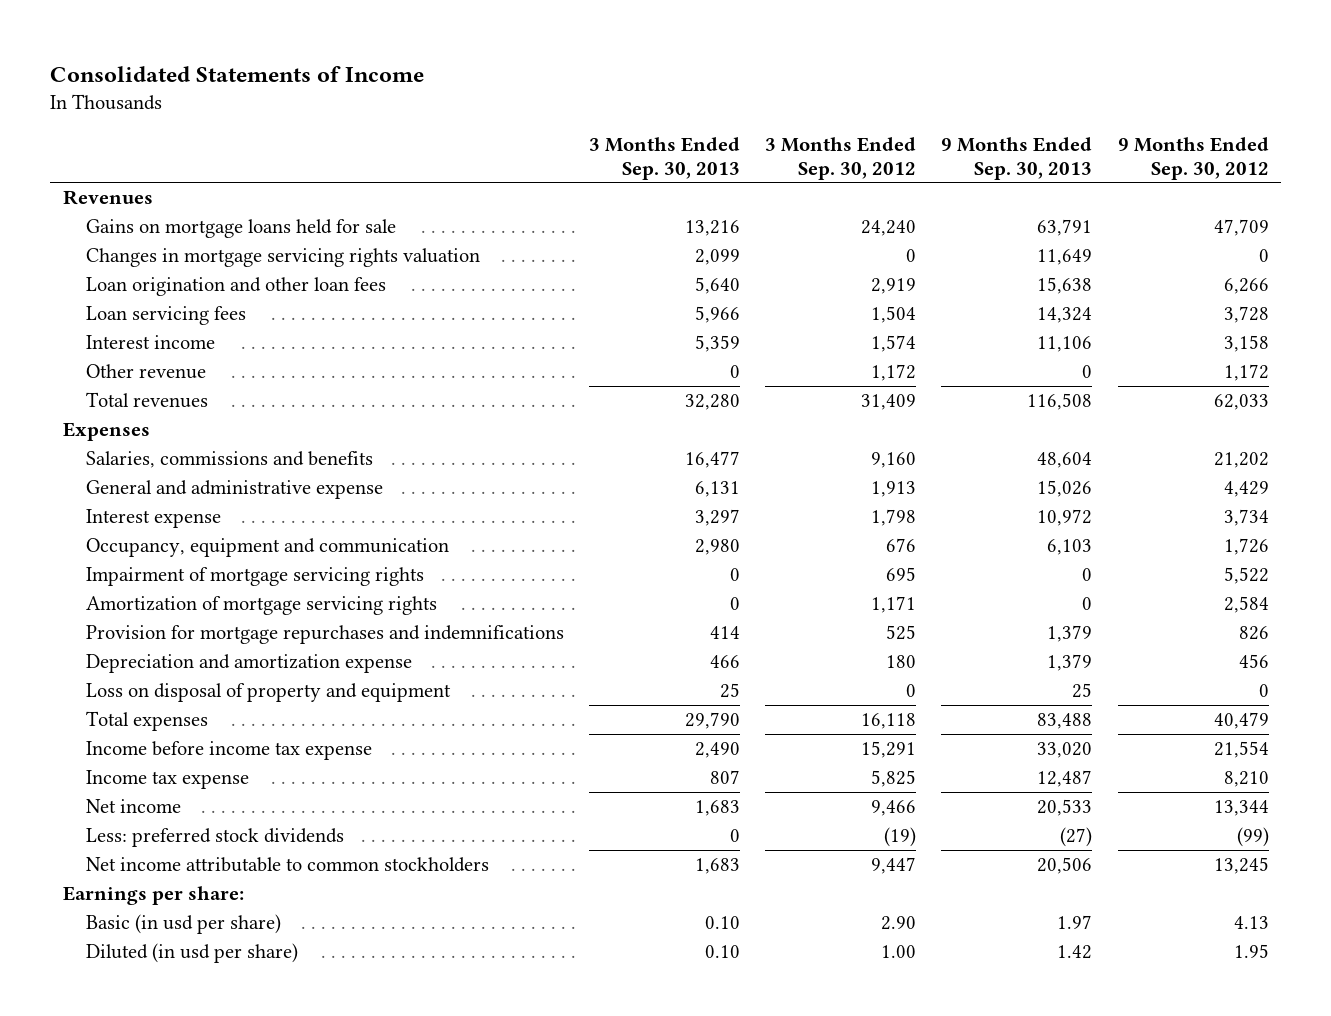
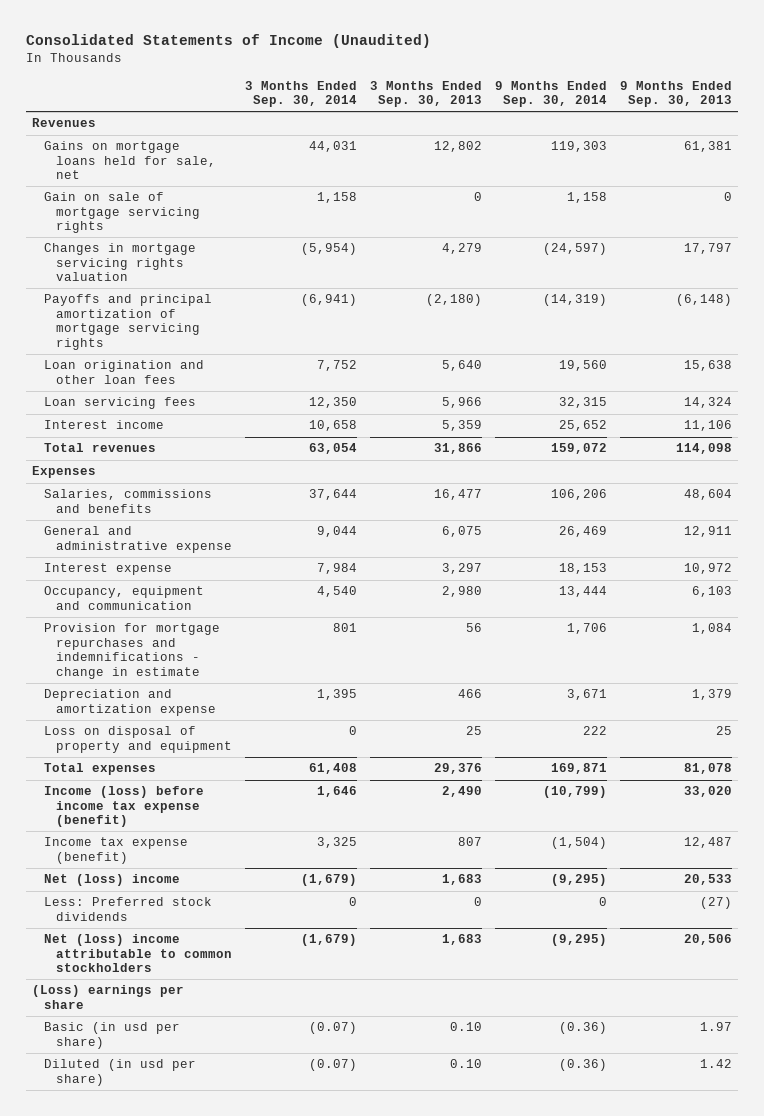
[49,65,424,82] Consolidated Statements of Income -> [25,34,431,49] Consolidated Statements of Income (Unaudited)
[765,136,917,180] 3 Months Ended Sep. 30, 2012 -> none
[1117,136,1269,180] 9 Months Ended Sep. 30, 2012 -> none
none -> [245,80,358,108] 3 Months Ended Sep. 30, 2014
none -> [494,80,607,108] 9 Months Ended Sep. 30, 2014
[85,219,396,239] Gains on mortgage loans held for sale -> [44,141,217,180] Gains on mortgage loans held for sale, net
[684,220,740,237] 13,216 -> [434,141,483,153] 12,802
[1037,219,1093,237] 63,791 -> [683,141,732,153] 61,381
none -> [44,192,201,234] Gain on sale of mortgage servicing rights
[694,249,740,266] 2,099 -> [442,243,483,255] 4,279
[1037,249,1093,266] 11,649 -> [683,243,732,255] 17,797
none -> [44,294,213,350] Payoffs and principal amortization of mortgage servicing rights
[85,364,206,380] Other revenue -> none
[684,394,740,411] 32,280 -> [434,443,483,455] 31,866
[1027,393,1093,411] 116,508 -> [675,443,732,455] 114,098
[694,481,740,498] 6,131 -> [442,526,483,538] 6,075
[1037,480,1093,498] 15,026 -> [683,526,732,538] 12,911
[85,567,424,587] Impairment of mortgage servicing rights -> none
[85,596,437,616] Amortization of mortgage servicing rights -> none
[85,625,564,645] Provision for mortgage repurchases and indemnifications -> [44,623,221,679] Provision for mortgage repurchases and indemnifications - change in estimate
[709,626,740,640] 414 -> [466,623,483,633] 56
[1047,625,1093,643] 1,379 -> [691,623,732,635] 1,084
[684,712,740,730] 29,790 -> [434,763,483,775] 29,376
[1037,713,1093,730] 83,488 -> [683,763,732,775] 81,078
[85,741,372,761] Income before income tax expense -> [44,786,205,828] Income (loss) before income tax expense (benefit)
[85,770,249,790] Income tax expense -> [44,837,189,864] Income tax expense (benefit)
[85,799,181,814] Net income -> [44,874,181,887] Net (loss) income
[85,828,344,848] Less: preferred stock dividends -> [44,897,213,921] Less: Preferred stock dividends
[85,857,489,873] Net income attributable to common stockholders -> [44,934,233,973] Net (loss) income attributable to common stockholders
[62,886,244,906] Earnings per share: -> [32,985,185,1009] (Loss) earnings per share

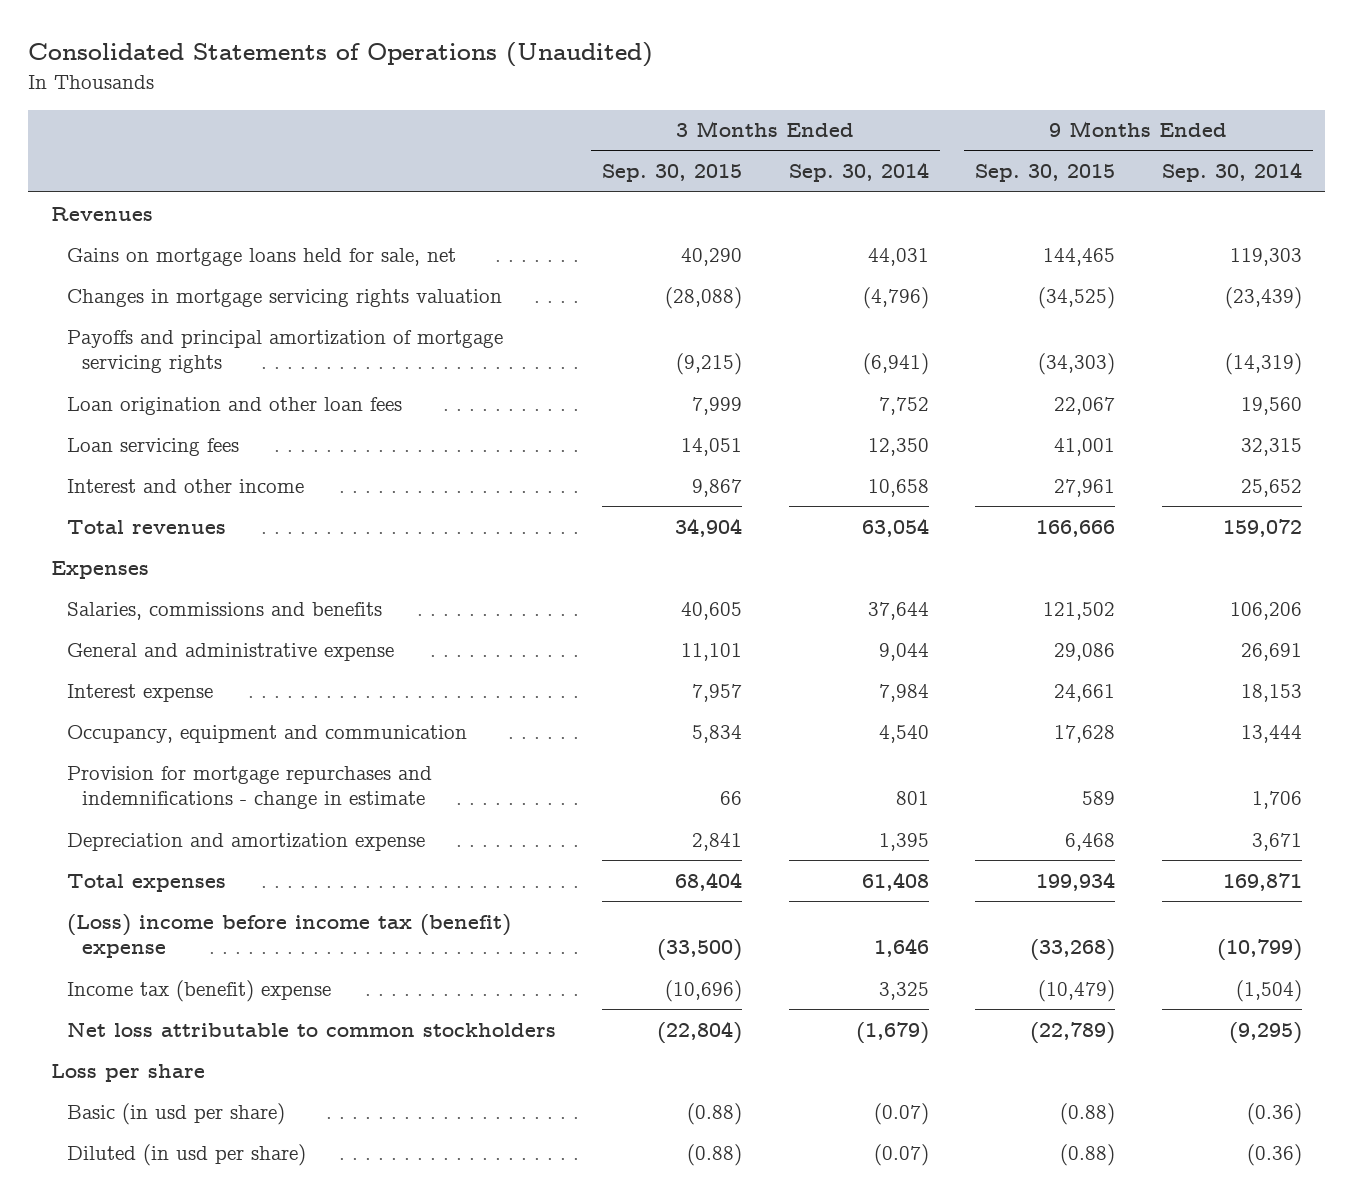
[25,34,431,49] Consolidated Statements of Income (Unaudited) -> [27,42,653,68] Consolidated Statements of Operations (Unaudited)
[370,80,483,108] 3 Months Ended Sep. 30, 2013 -> none
[619,80,732,108] 9 Months Ended Sep. 30, 2013 -> none
none -> [602,164,743,183] Sep. 30, 2015
none -> [975,164,1116,183] Sep. 30, 2015
[44,192,201,234] Gain on sale of mortgage servicing rights -> none
[301,243,358,256] (5,954) -> [862,286,929,309] (4,796)
[542,243,607,256] (24,597) -> [1224,286,1302,309] (23,439)
[44,420,165,430] Interest income -> [66,478,304,493] Interest and other income
[558,526,607,538] 26,469 -> [1240,642,1302,661] 26,691
[44,726,233,753] Loss on disposal of property and equipment -> none
[44,897,213,921] Less: Preferred stock dividends -> none
[44,934,233,973] Net (loss) income attributable to common stockholders -> none
[44,786,205,828] Income (loss) before income tax expense (benefit) -> [66,913,511,959] (Loss) income before income tax (benefit) expense
[44,837,189,864] Income tax expense (benefit) -> [66,979,331,1002] Income tax (benefit) expense
[44,874,181,887] Net (loss) income -> [66,1021,556,1037] Net loss attributable to common stockholders
[32,985,185,1009] (Loss) earnings per share -> [51,1063,206,1082] Loss per share

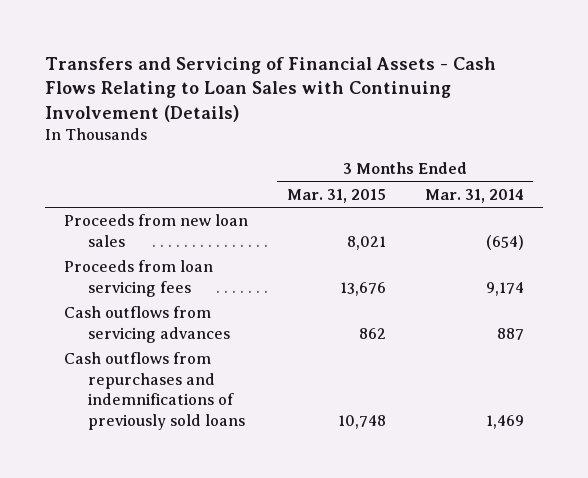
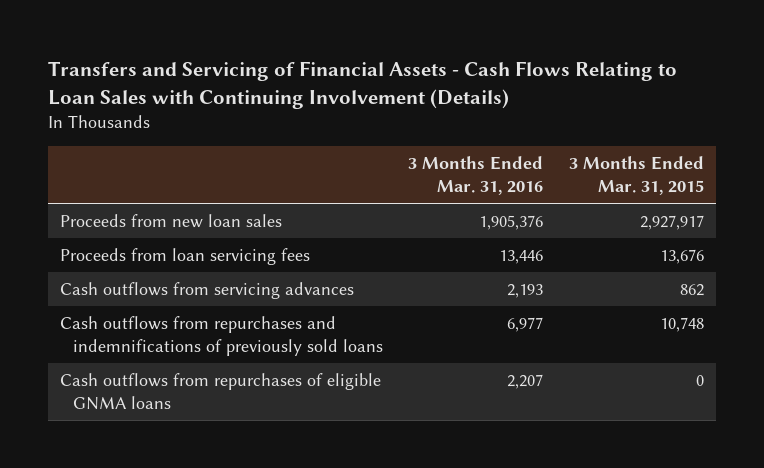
[424,188,524,203] Mar. 31, 2014 -> none
none -> [408,156,544,196] 3 Months Ended Mar. 31, 2016
[347,235,387,250] 8,021 -> [639,215,704,231] 2,927,917
none -> [60,373,382,411] Cash outflows from repurchases of eligible GNMA loans

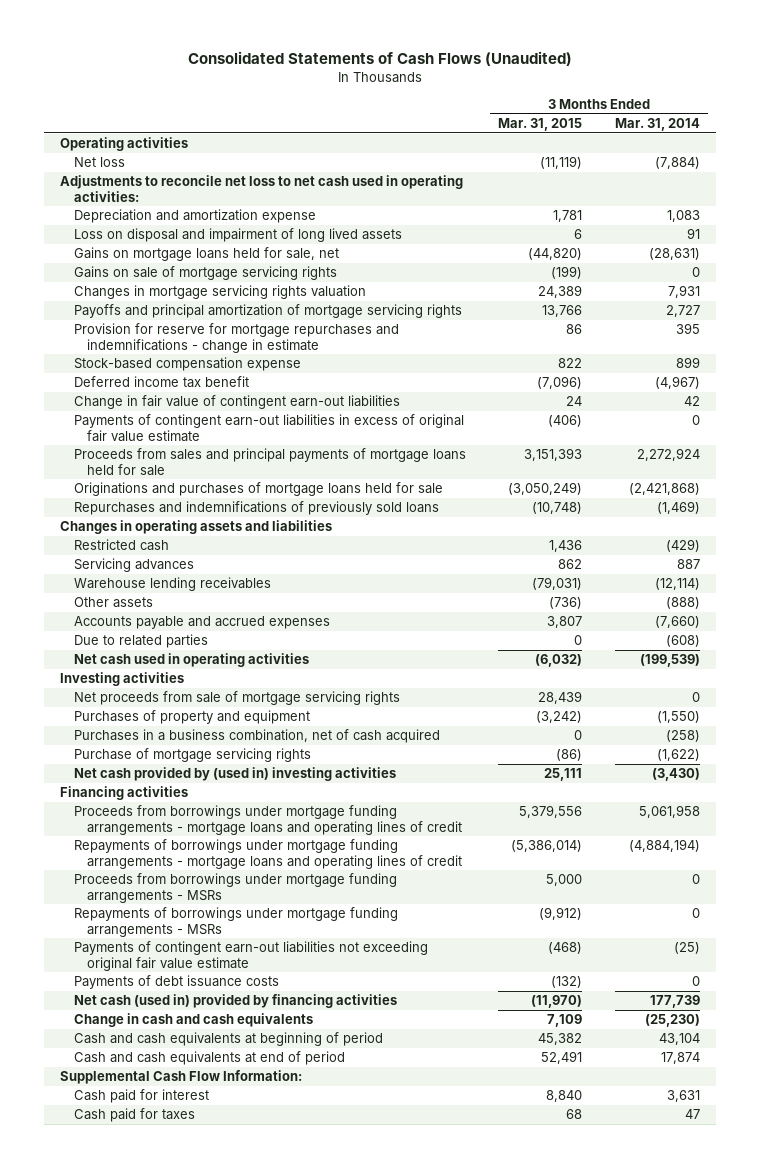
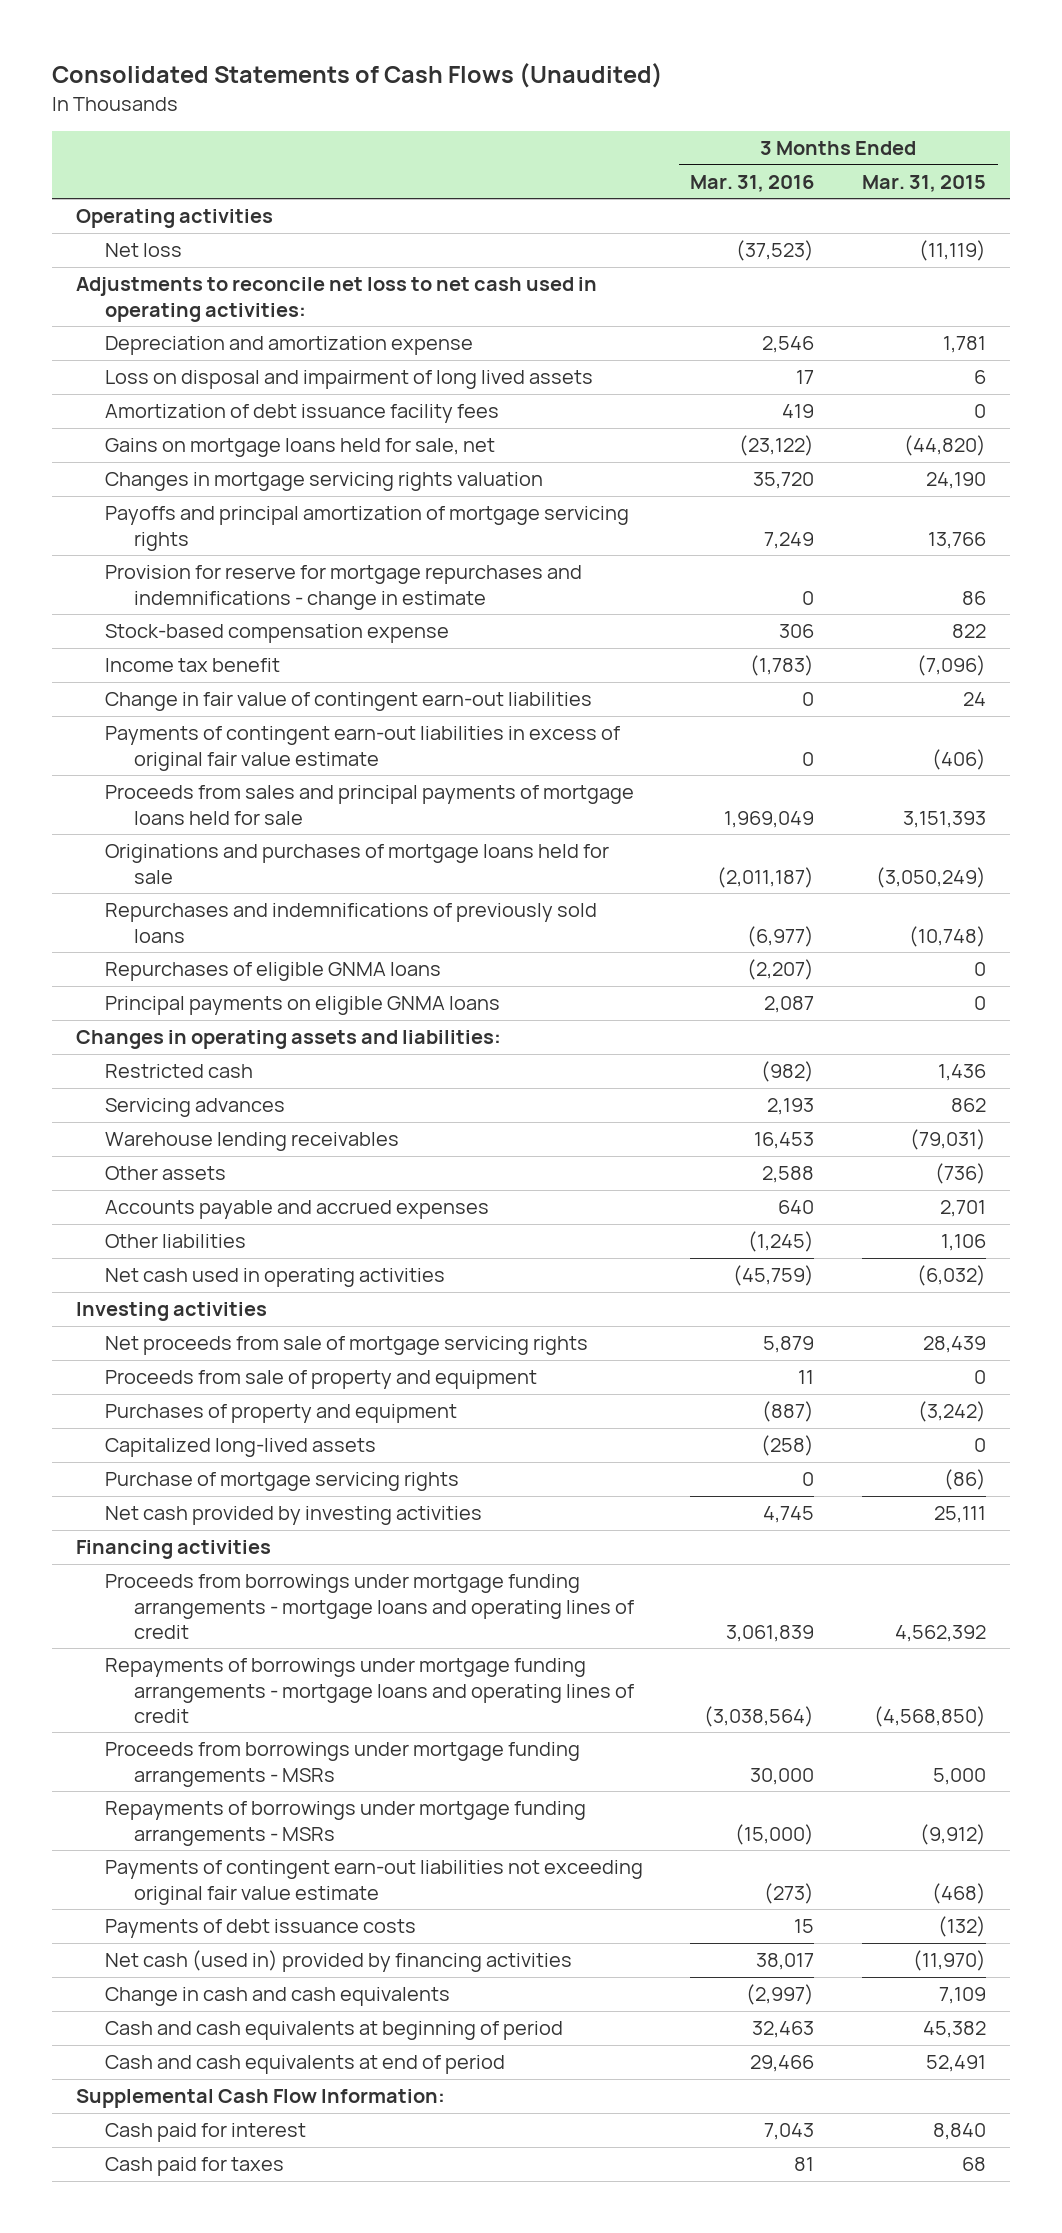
[614,117,700,131] Mar. 31, 2014 -> none
none -> [690,174,815,192] Mar. 31, 2016
none -> [104,404,499,424] Amortization of debt issuance facility fees
[73,266,337,281] Gains on sale of mortgage servicing rights -> none
[538,285,583,299] 24,389 -> [925,472,986,490] 24,190
[73,376,249,389] Deferred income tax benefit -> [104,658,280,673] Income tax benefit
none -> [104,962,441,982] Repurchases of eligible GNMA loans
none -> [104,996,500,1016] Principal payments on eligible GNMA loans
[60,520,333,535] Changes in operating assets and liabilities -> [75,1030,501,1050] Changes in operating assets and liabilities:
[73,634,208,649] Due to related parties -> none
[547,616,583,629] 3,807 -> [939,1200,986,1218] 2,701
none -> [104,1234,246,1249] Other liabilities
none -> [104,1370,537,1390] Proceeds from sale of property and equipment
[73,729,440,744] Purchases in a business combination, net of cash acquired -> none
none -> [104,1438,376,1458] Capitalized long-lived assets
[73,767,396,782] Net cash provided by (used in) investing activities -> [104,1506,482,1526] Net cash provided by investing activities
[519,805,583,819] 5,379,556 -> [894,1624,986,1642] 4,562,392
[511,840,583,853] (5,386,014) -> [873,1705,986,1727] (4,568,850)

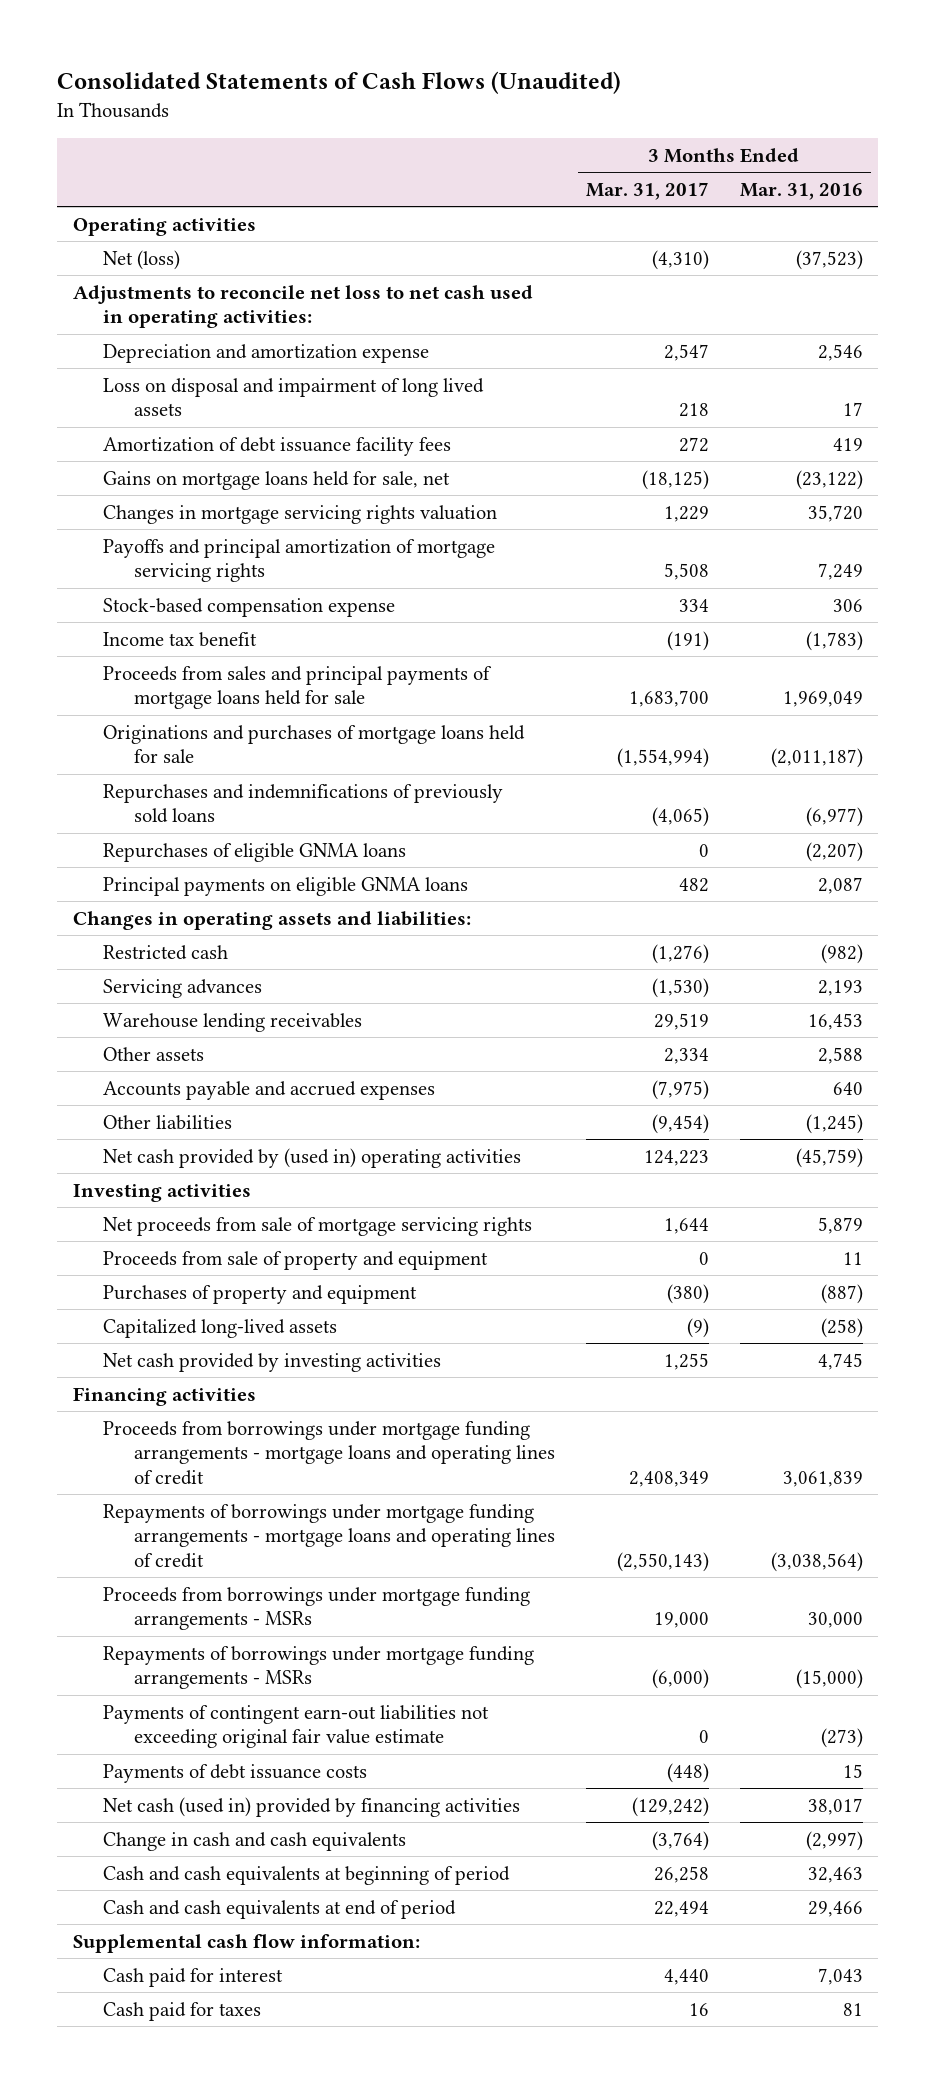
[861,174,986,192] Mar. 31, 2015 -> none
none -> [585,182,709,201] Mar. 31, 2017
[104,243,182,258] Net loss -> [103,249,181,270] Net (loss)
[104,565,582,610] Provision for reserve for mortgage repurchases and indemnifications - change in estimate -> none
[104,692,592,712] Change in fair value of contingent earn-out liabilities -> none
[104,726,620,771] Payments of contingent earn-out liabilities in excess of original fair value estimate -> none
[104,1268,445,1288] Net cash used in operating activities -> [103,1147,522,1168] Net cash provided by (used in) operating activities
[104,1472,459,1492] Purchase of mortgage servicing rights -> none
[75,2089,445,2109] Supplemental Cash Flow Information: -> [72,1933,420,1953] Supplemental cash flow information:

